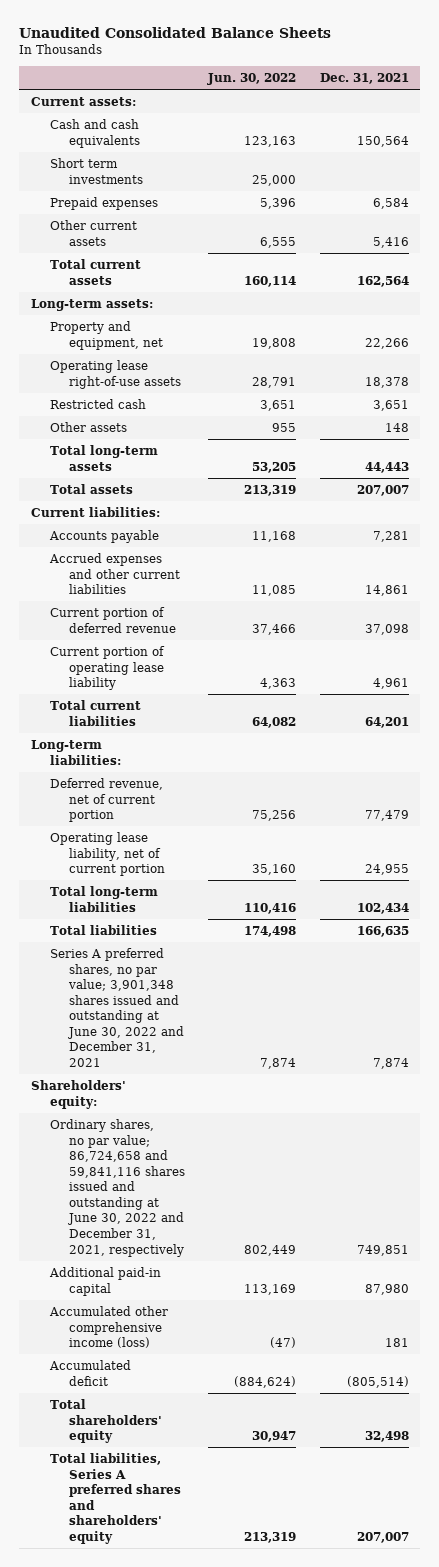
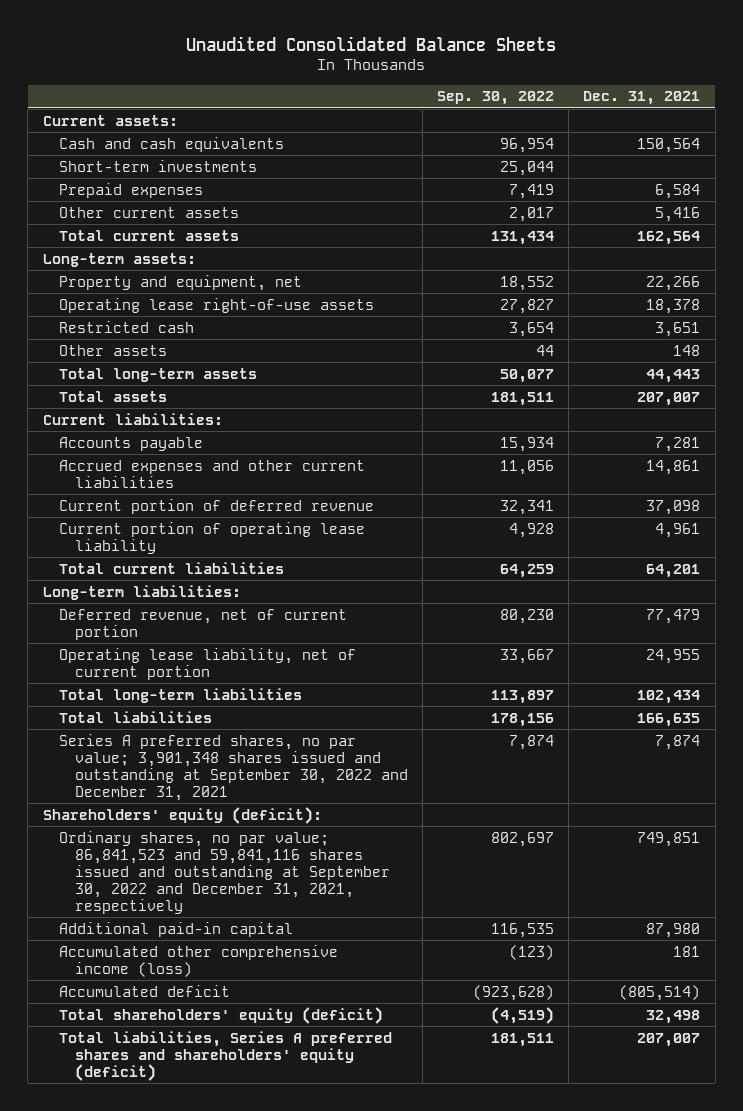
[207,73,297,86] Jun. 30, 2022 -> none
none -> [437,91,555,106] Sep. 30, 2022
[49,157,144,184] Short term investments -> [58,159,257,172] Short-term investments
[49,947,185,1068] Series A preferred shares, no par value; 3,901,348 shares issued and outstanding at June 30, 2022 and December 31, 2021 -> [58,733,408,801] Series A preferred shares, no par value; 3,901,348 shares issued and outstanding at September 30, 2022 and December 31, 2021
[30,1079,126,1109] Shareholders' equity: -> [42,806,322,824] Shareholders' equity (deficit):
[49,1118,186,1257] Ordinary shares, no par value; 86,724,658 and 59,841,116 shares issued and outstanding at June 30, 2022 and December 31, 2021, respectively -> [58,830,390,915] Ordinary shares, no par value; 86,841,523 and 59,841,116 shares issued and outstanding at September 30, 2022 and December 31, 2021, respectively
[49,1398,163,1444] Total shareholders' equity -> [58,1006,383,1024] Total shareholders' equity (deficit)
[49,1452,182,1544] Total liabilities, Series A preferred shares and shareholders' equity -> [58,1030,392,1081] Total liabilities, Series A preferred shares and shareholders' equity (deficit)

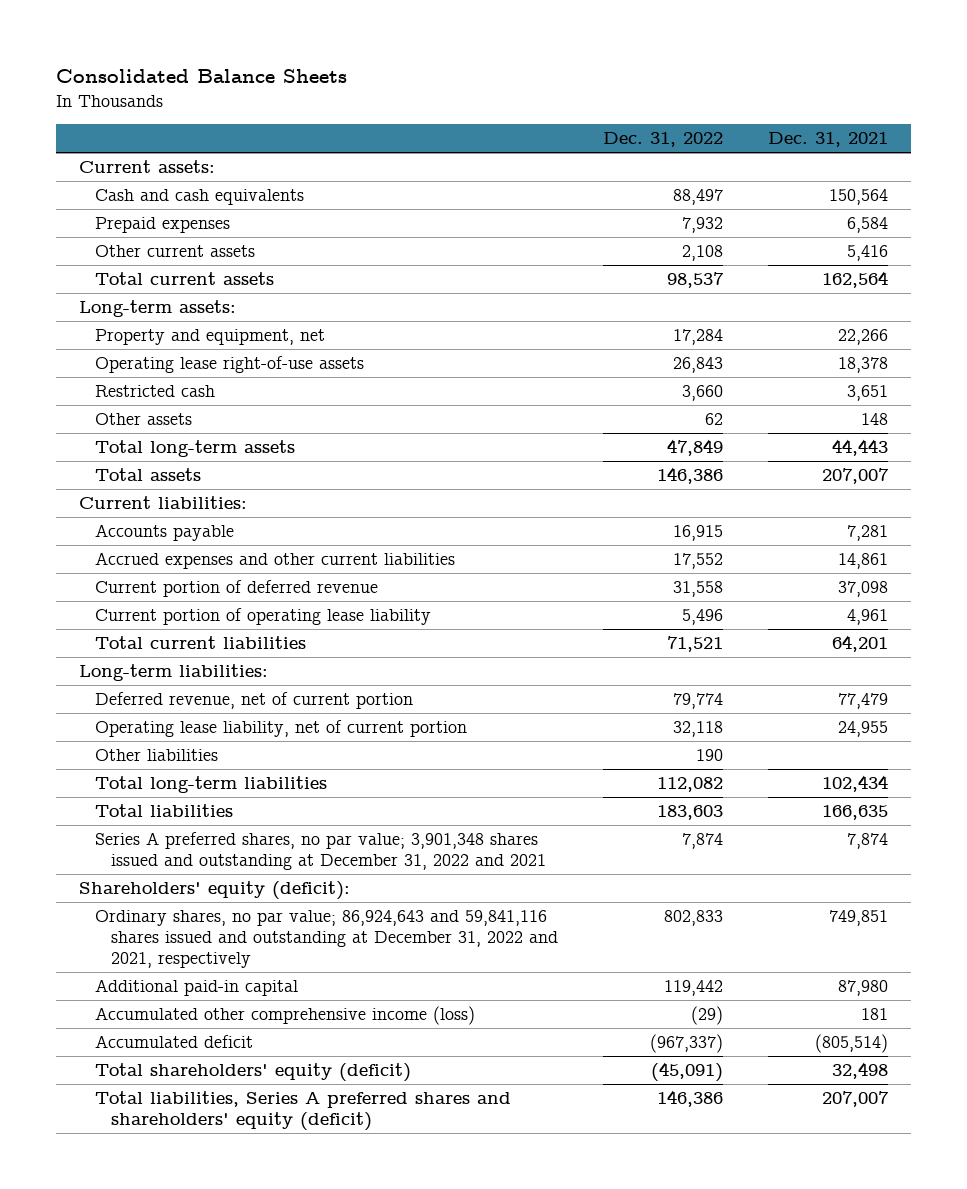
[186,35,557,51] Unaudited Consolidated Balance Sheets -> [56,69,348,84] Consolidated Balance Sheets
[437,91,555,106] Sep. 30, 2022 -> none
none -> [602,131,723,147] Dec. 31, 2022
[58,159,257,172] Short-term investments -> none
none -> [94,749,218,762] Other liabilities
[58,733,408,801] Series A preferred shares, no par value; 3,901,348 shares issued and outstanding at September 30, 2022 and December 31, 2021 -> [94,832,546,870] Series A preferred shares, no par value; 3,901,348 shares issued and outstanding at December 31, 2022 and 2021
[58,830,390,915] Ordinary shares, no par value; 86,841,523 and 59,841,116 shares issued and outstanding at September 30, 2022 and December 31, 2021, respectively -> [94,910,558,968] Ordinary shares, no par value; 86,924,643 and 59,841,116 shares issued and outstanding at December 31, 2022 and 2021, respectively

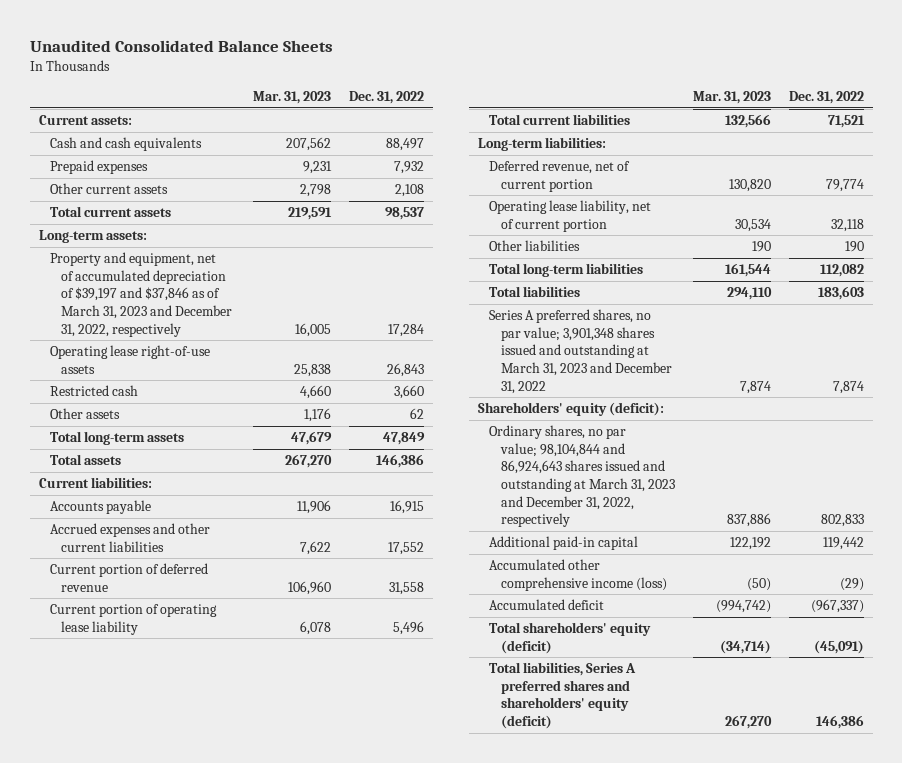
[56,69,348,84] Consolidated Balance Sheets -> [29,39,333,52] Unaudited Consolidated Balance Sheets
[767,131,888,147] Dec. 31, 2021 -> none
none -> [253,90,332,104] Mar. 31, 2023
[94,329,325,346] Property and equipment, net -> [49,252,233,337] Property and equipment, net of accumulated depreciation of $39,197 and $37,846 as of March 31, 2023 and December 31, 2022, respectively
[94,832,546,870] Series A preferred shares, no par value; 3,901,348 shares issued and outstanding at December 31, 2022 and 2021 -> [489,309,672,394] Series A preferred shares, no par value; 3,901,348 shares issued and outstanding at March 31, 2023 and December 31, 2022
[94,910,558,968] Ordinary shares, no par value; 86,924,643 and 59,841,116 shares issued and outstanding at December 31, 2022 and 2021, respectively -> [489,425,675,528] Ordinary shares, no par value; 98,104,844 and 86,924,643 shares issued and outstanding at March 31, 2023 and December 31, 2022, respectively

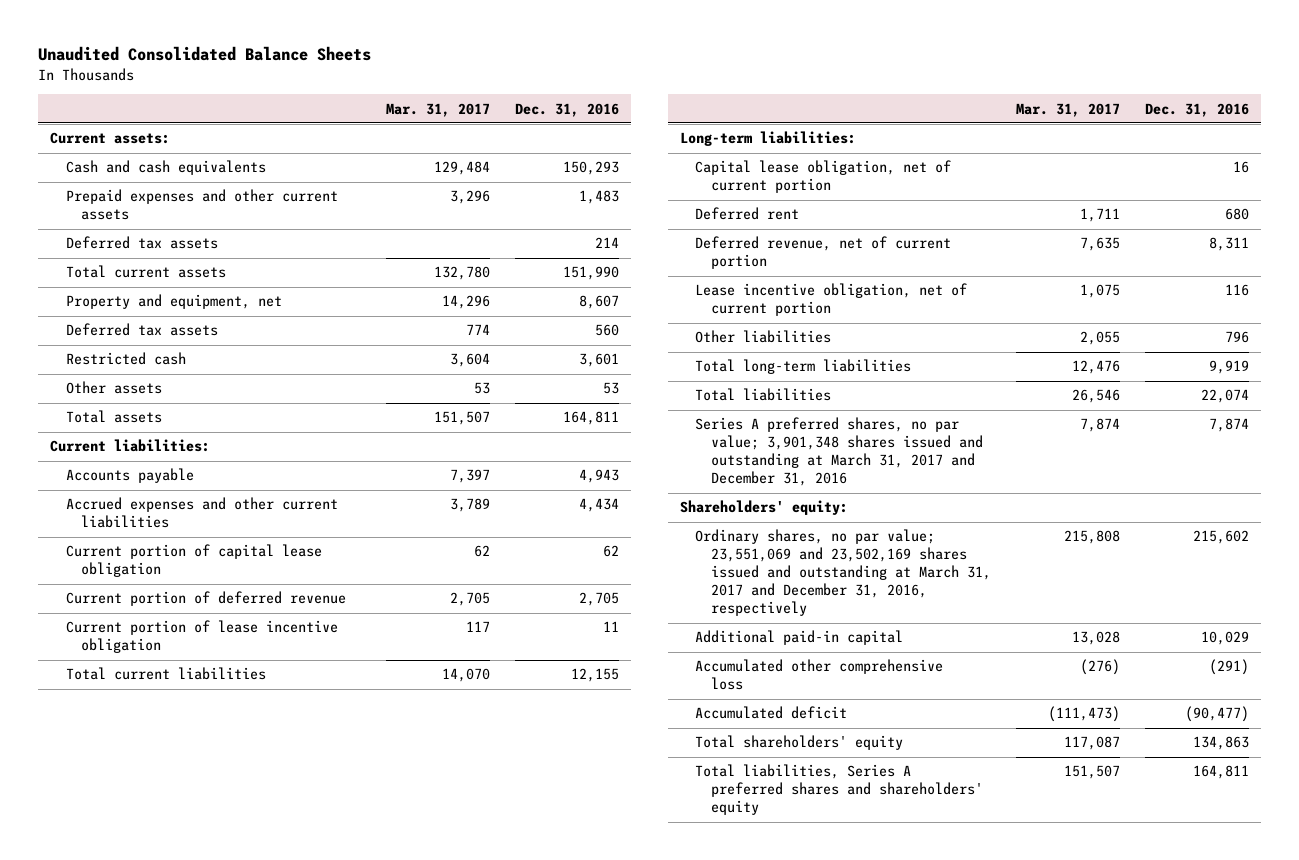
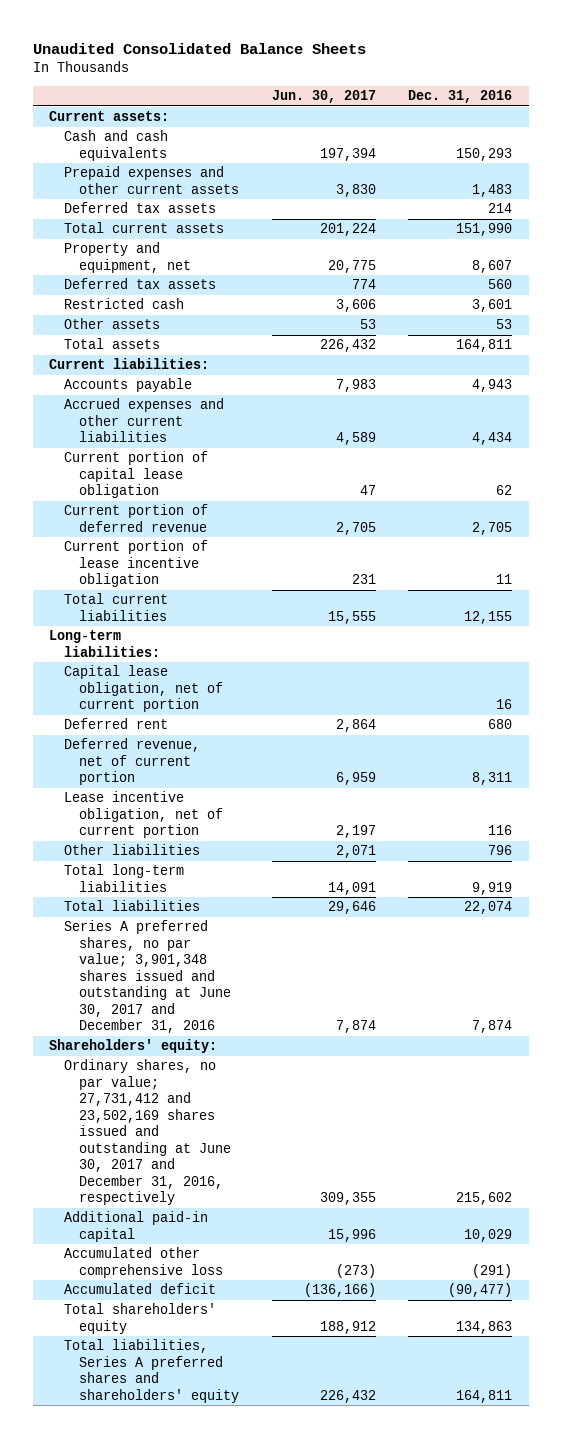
[385,102,490,117] Mar. 31, 2017 -> none
none -> [271,90,376,104] Jun. 30, 2017
[695,417,983,487] Series A preferred shares, no par value; 3,901,348 shares issued and outstanding at March 31, 2017 and December 31, 2016 -> [64,920,231,1034] Series A preferred shares, no par value; 3,901,348 shares issued and outstanding at June 30, 2017 and December 31, 2016
[695,529,991,617] Ordinary shares, no par value; 23,551,069 and 23,502,169 shares issued and outstanding at March 31, 2017 and December 31, 2016, respectively -> [64,1059,231,1206] Ordinary shares, no par value; 27,731,412 and 23,502,169 shares issued and outstanding at June 30, 2017 and December 31, 2016, respectively

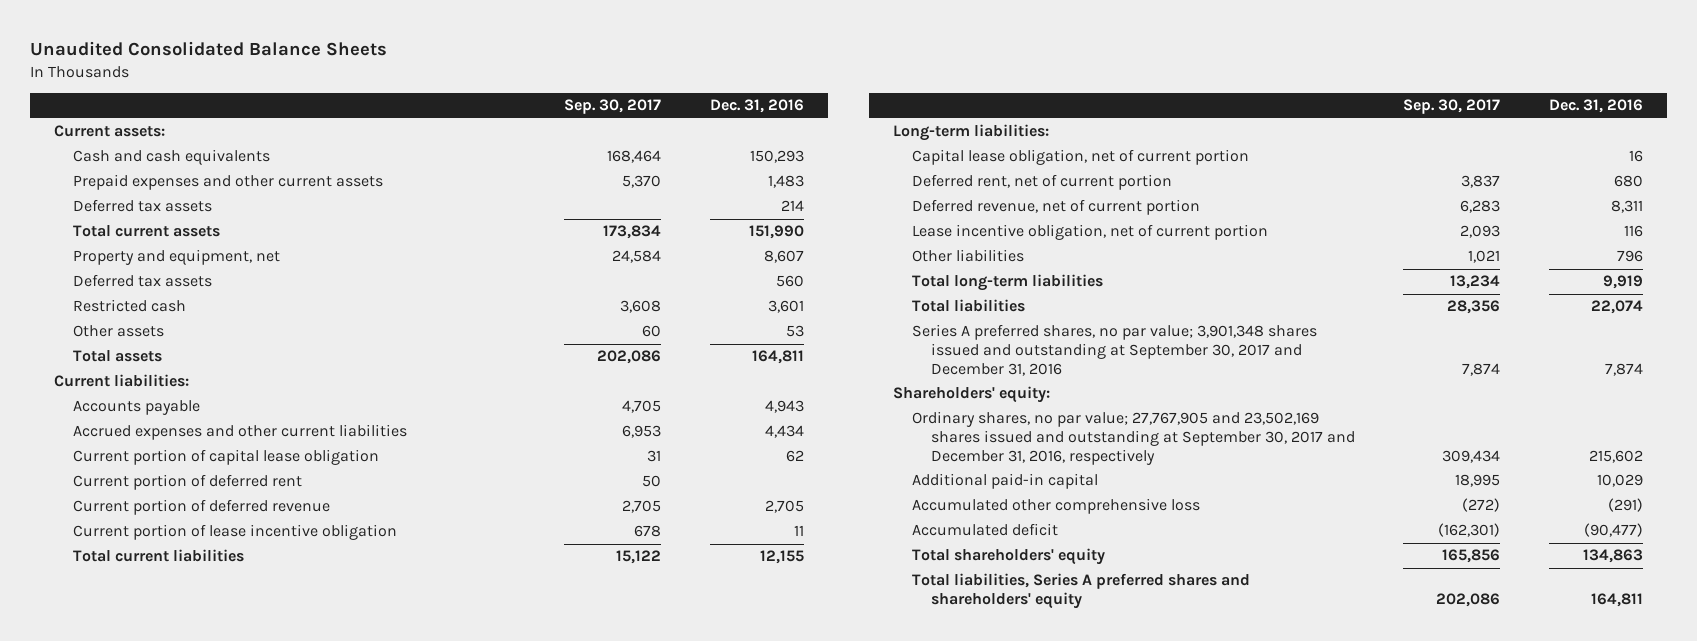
[271,90,376,104] Jun. 30, 2017 -> none
none -> [564,99,662,115] Sep. 30, 2017
none -> [72,474,302,491] Current portion of deferred rent
[64,718,169,730] Deferred rent -> [911,174,1172,191] Deferred rent, net of current portion
[64,920,231,1034] Series A preferred shares, no par value; 3,901,348 shares issued and outstanding at June 30, 2017 and December 31, 2016 -> [911,324,1317,376] Series A preferred shares, no par value; 3,901,348 shares issued and outstanding at September 30, 2017 and December 31, 2016
[64,1059,231,1206] Ordinary shares, no par value; 27,731,412 and 23,502,169 shares issued and outstanding at June 30, 2017 and December 31, 2016, respectively -> [911,411,1355,465] Ordinary shares, no par value; 27,767,905 and 23,502,169 shares issued and outstanding at September 30, 2017 and December 31, 2016, respectively

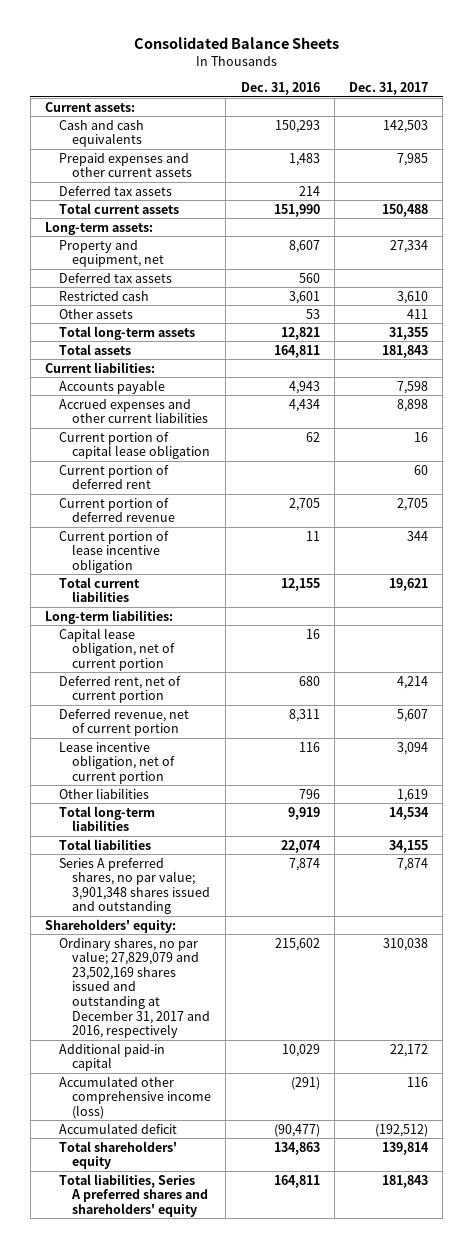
[29,40,387,56] Unaudited Consolidated Balance Sheets -> [133,37,339,50] Consolidated Balance Sheets
[564,99,662,115] Sep. 30, 2017 -> none
none -> [349,82,429,96] Dec. 31, 2017
none -> [44,221,153,235] Long-term assets:
none -> [58,325,195,340] Total long-term assets
[911,324,1317,376] Series A preferred shares, no par value; 3,901,348 shares issued and outstanding at September 30, 2017 and December 31, 2016 -> [58,857,211,915] Series A preferred shares, no par value; 3,901,348 shares issued and outstanding
[911,411,1355,465] Ordinary shares, no par value; 27,767,905 and 23,502,169 shares issued and outstanding at September 30, 2017 and December 31, 2016, respectively -> [58,937,211,1039] Ordinary shares, no par value; 27,829,079 and 23,502,169 shares issued and outstanding at December 31, 2017 and 2016, respectively
[911,498,1200,515] Accumulated other comprehensive loss -> [58,1075,212,1119] Accumulated other comprehensive income (loss)

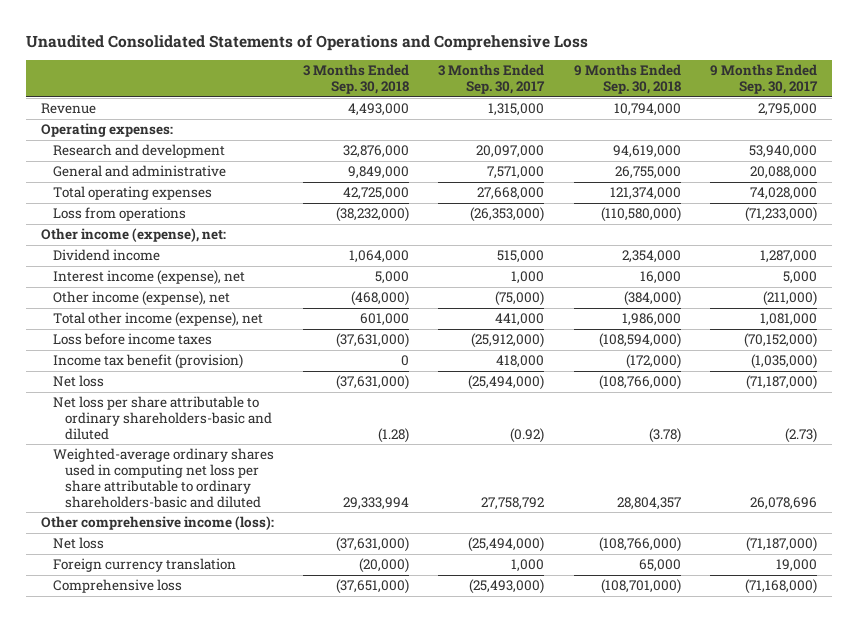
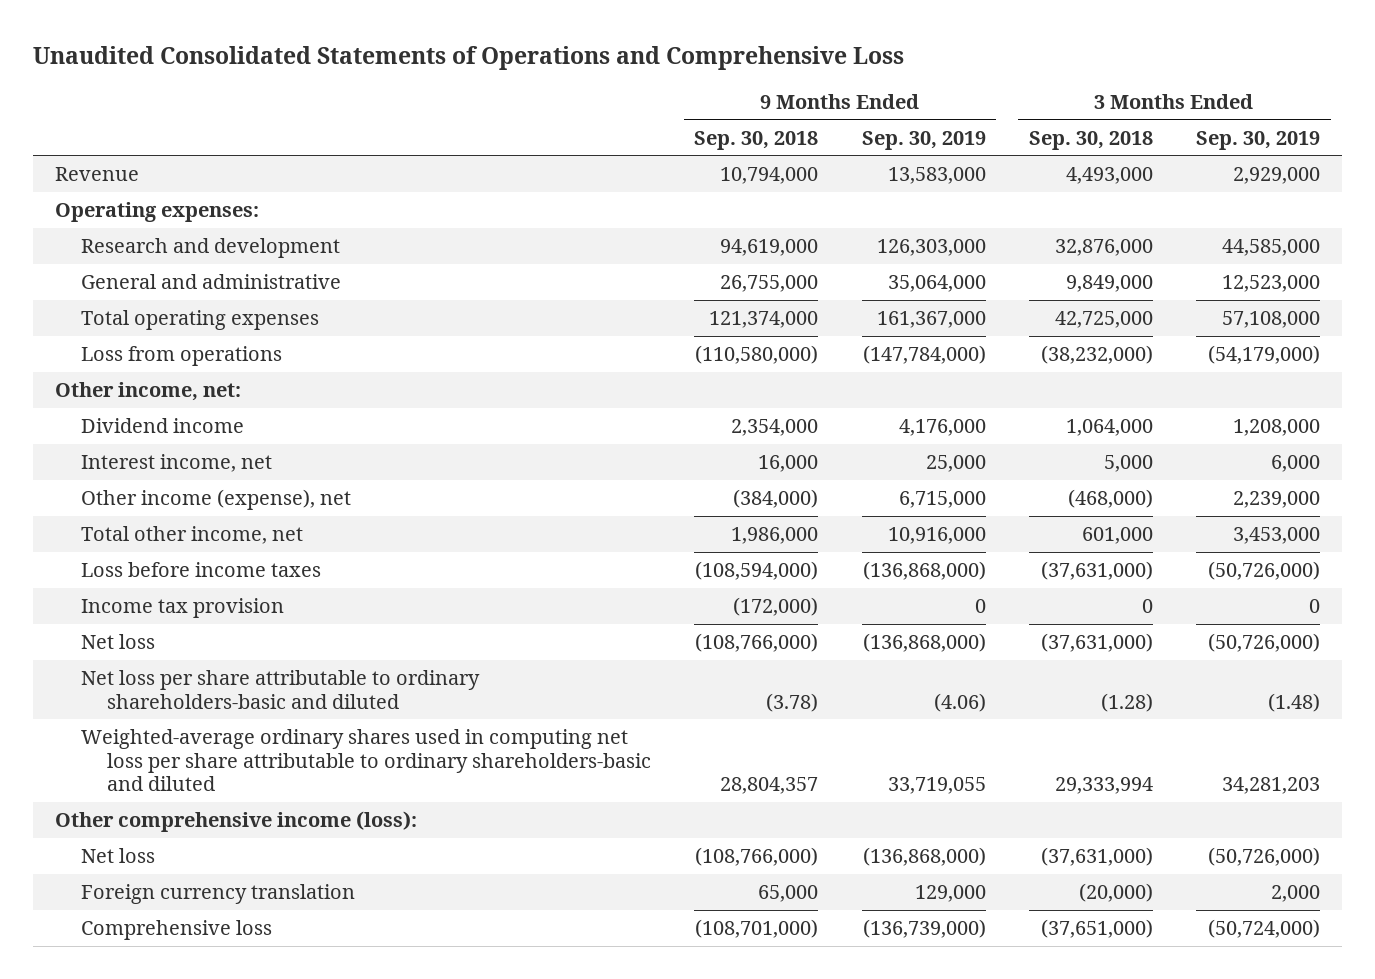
[438,64,546,95] 3 Months Ended Sep. 30, 2017 -> none
[709,64,818,95] 9 Months Ended Sep. 30, 2017 -> none
none -> [861,130,986,150] Sep. 30, 2019
none -> [1195,130,1320,150] Sep. 30, 2019
[40,228,226,243] Other income (expense), net: -> [54,381,241,401] Other income, net:
[52,270,245,286] Interest income (expense), net -> [80,453,272,472] Interest income, net
[52,312,263,328] Total other income (expense), net -> [80,525,303,544] Total other income, net
[52,354,243,370] Income tax benefit (provision) -> [80,597,284,618] Income tax provision

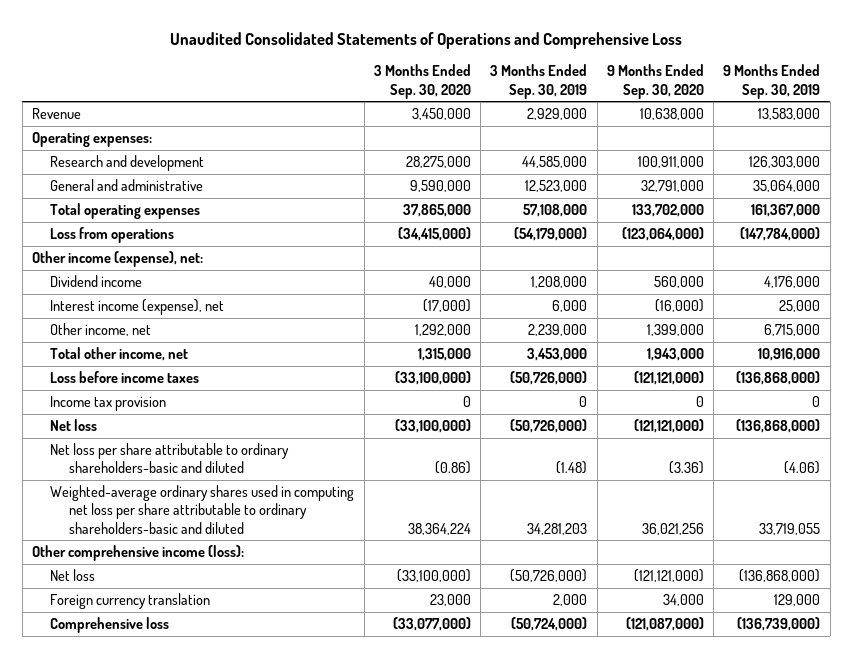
[694,130,819,150] Sep. 30, 2018 -> none
[1028,130,1153,150] Sep. 30, 2018 -> none
none -> [373,64,471,99] 3 Months Ended Sep. 30, 2020
none -> [606,64,704,99] 9 Months Ended Sep. 30, 2020
[54,381,241,401] Other income, net: -> [31,251,203,268] Other income (expense), net:
[80,453,272,472] Interest income, net -> [50,299,225,316] Interest income (expense), net
[80,488,351,510] Other income (expense), net -> [50,323,152,337] Other income, net

